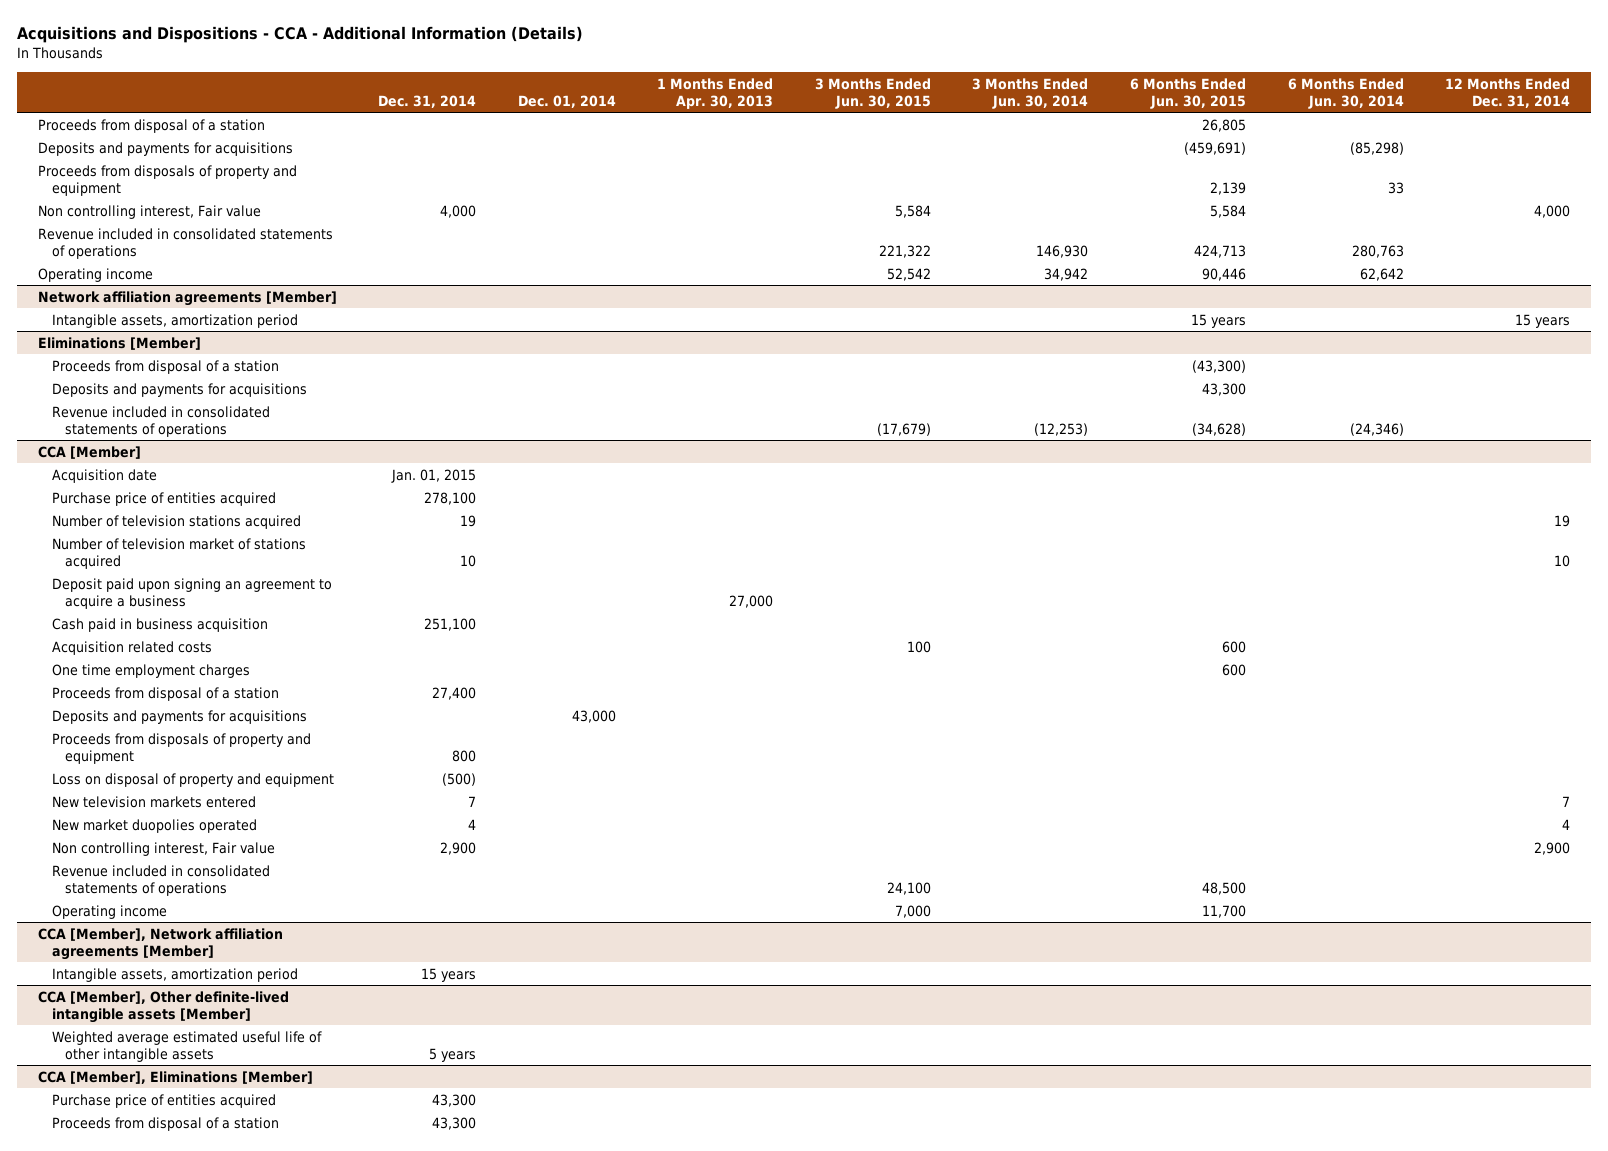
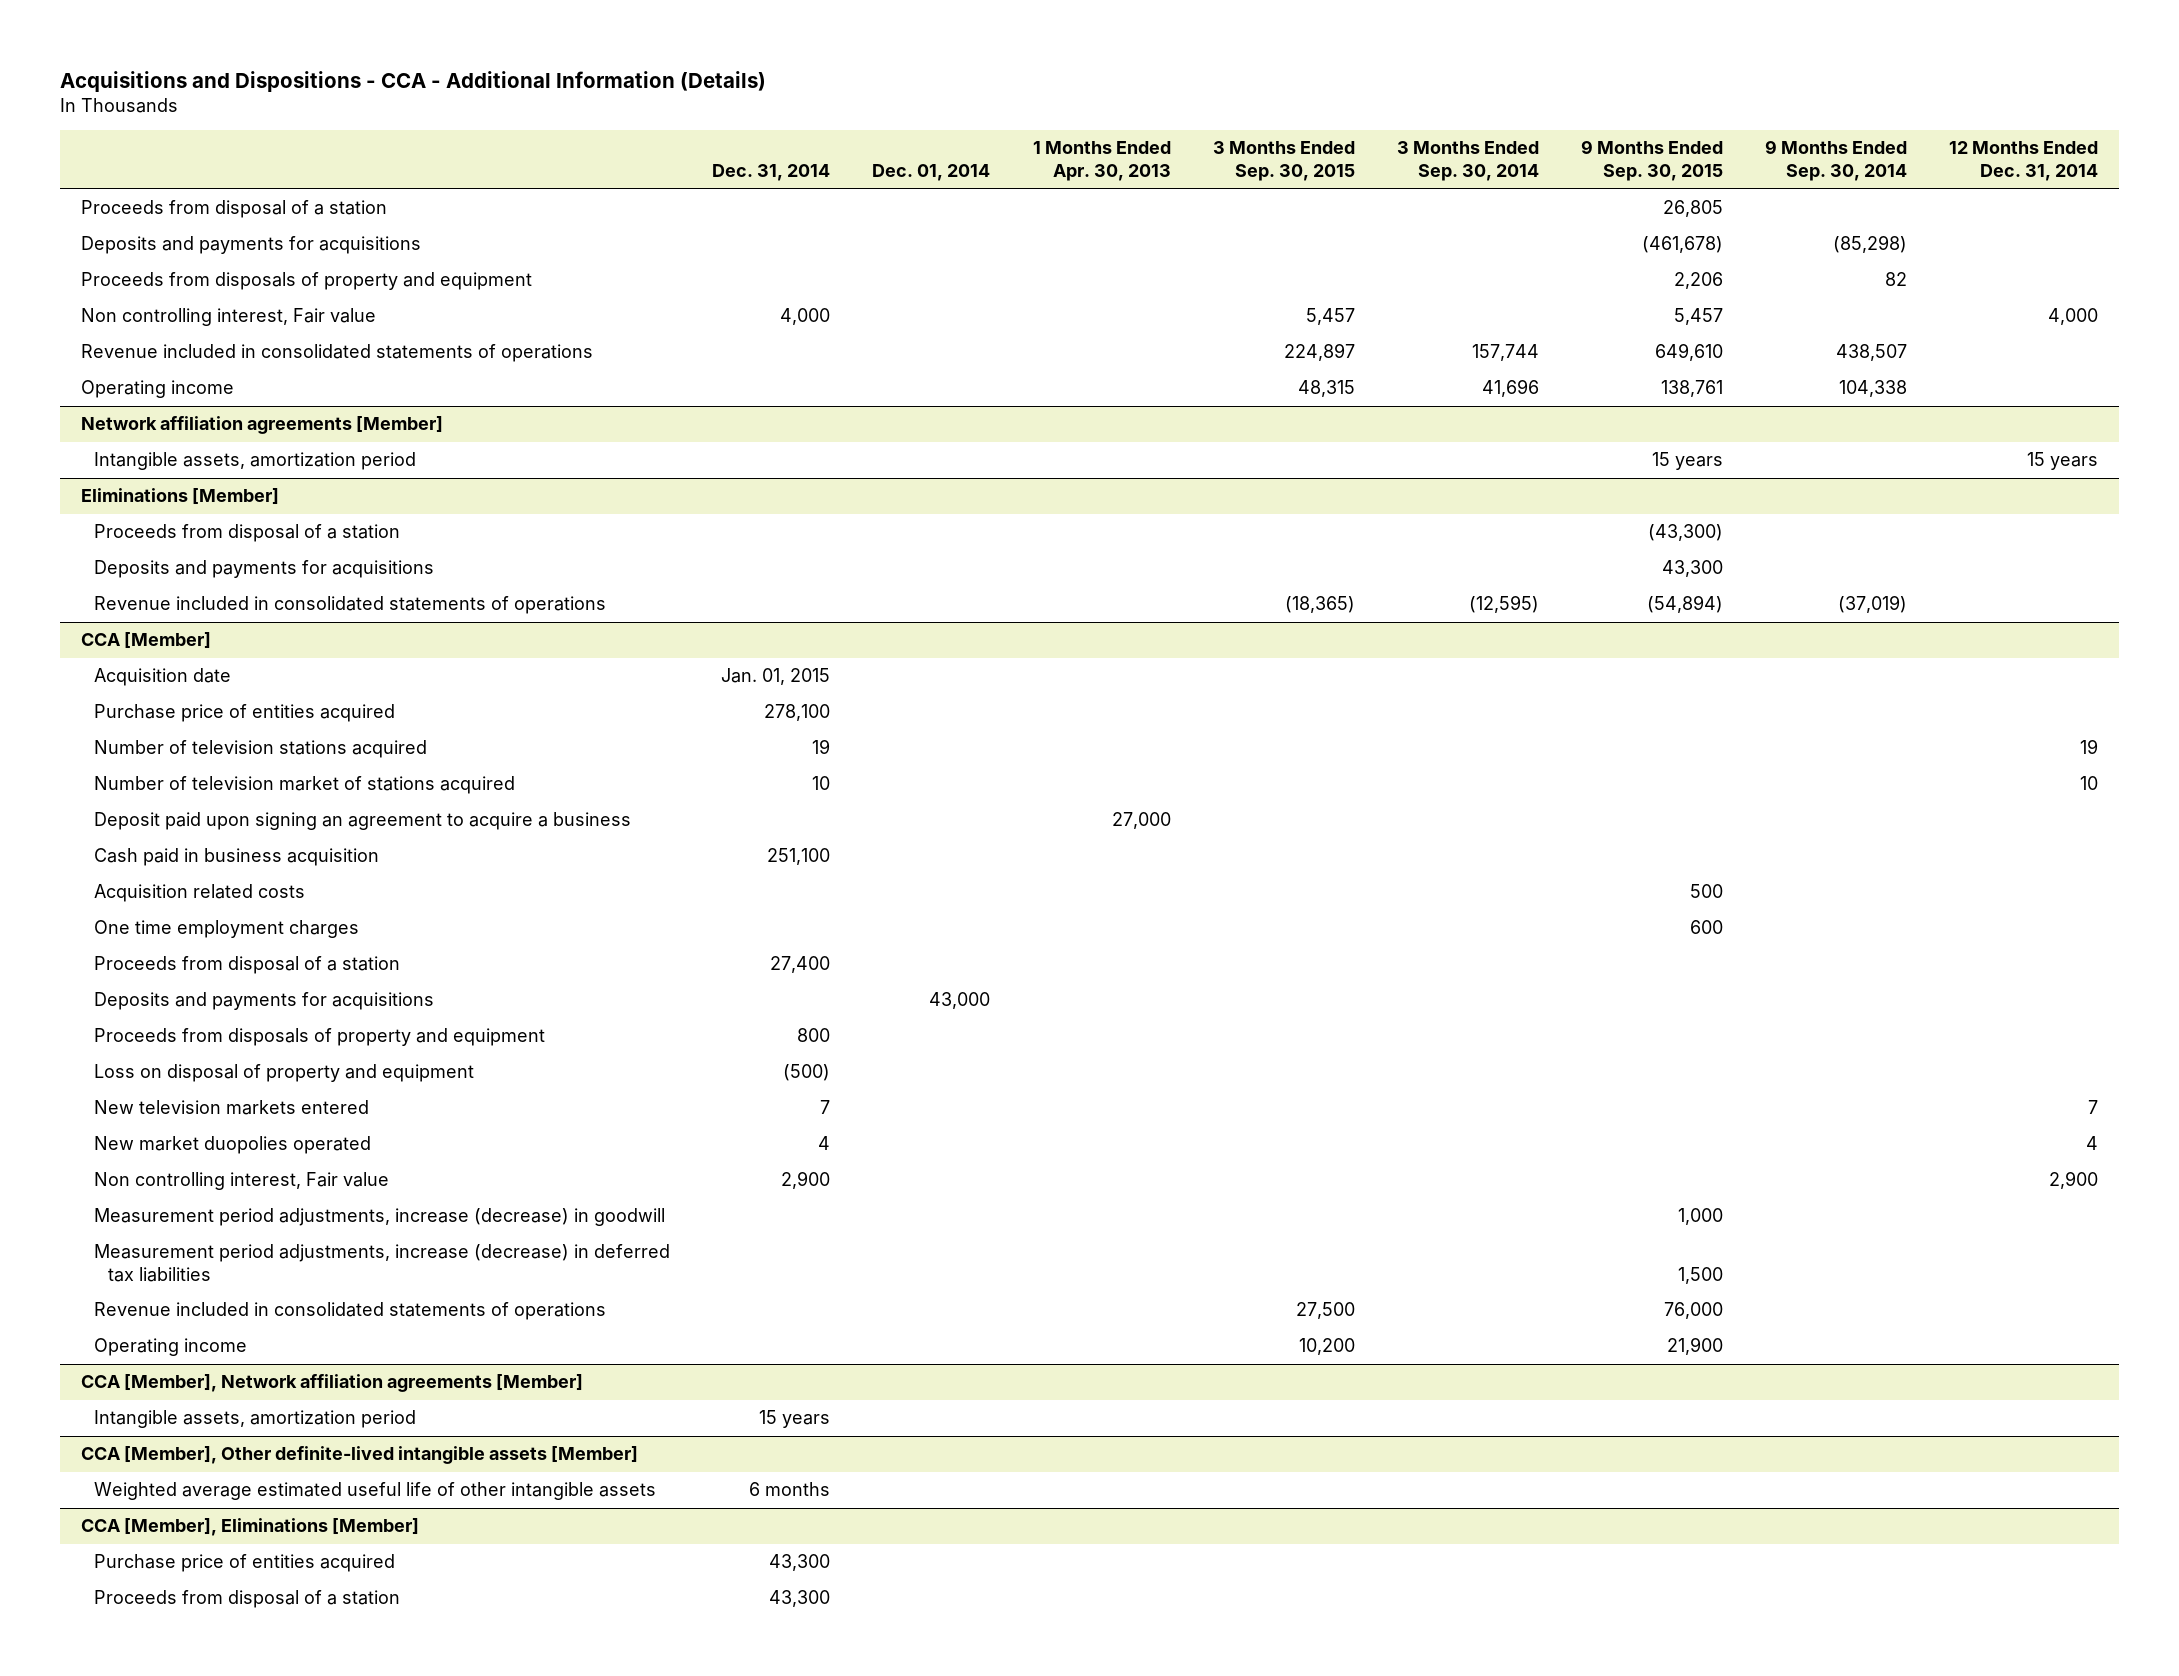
[814,77,931,109] 3 Months Ended Jun. 30, 2015 -> none
[972,77,1089,109] 3 Months Ended Jun. 30, 2014 -> none
[1129,77,1246,109] 6 Months Ended Jun. 30, 2015 -> none
[1287,77,1404,109] 6 Months Ended Jun. 30, 2014 -> none
none -> [1212,141,1355,182] 3 Months Ended Sep. 30, 2015
none -> [1396,141,1539,182] 3 Months Ended Sep. 30, 2014
none -> [1580,140,1723,182] 9 Months Ended Sep. 30, 2015
none -> [1764,140,1907,182] 9 Months Ended Sep. 30, 2014
none -> [94,1208,666,1227] Measurement period adjustments, increase (decrease) in goodwill
none -> [94,1244,671,1283] Measurement period adjustments, increase (decrease) in deferred tax liabilities
[429,1047,477,1062] 5 years -> [749,1482,831,1497] 6 months

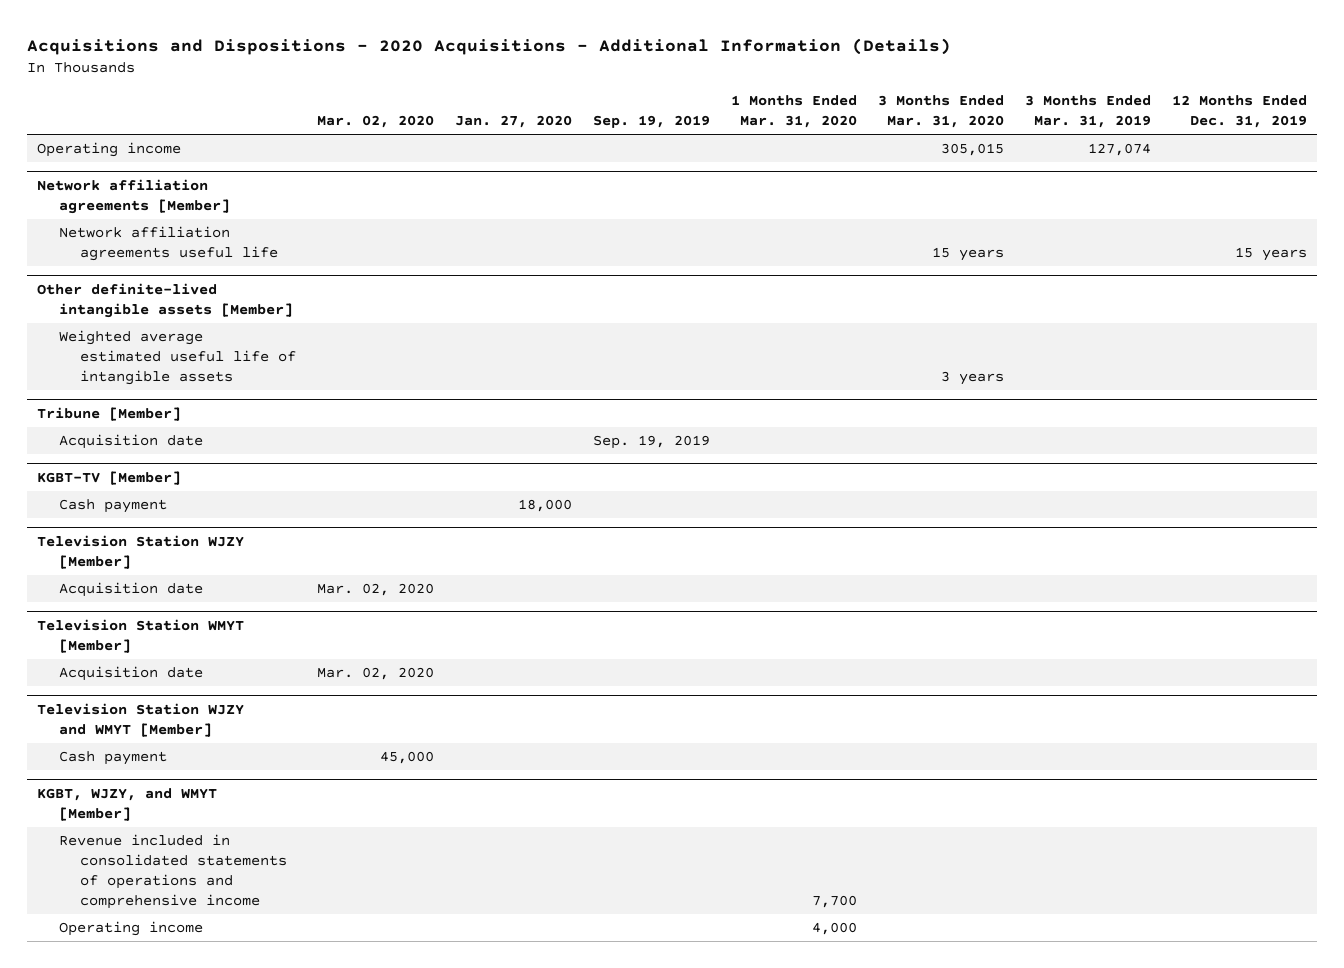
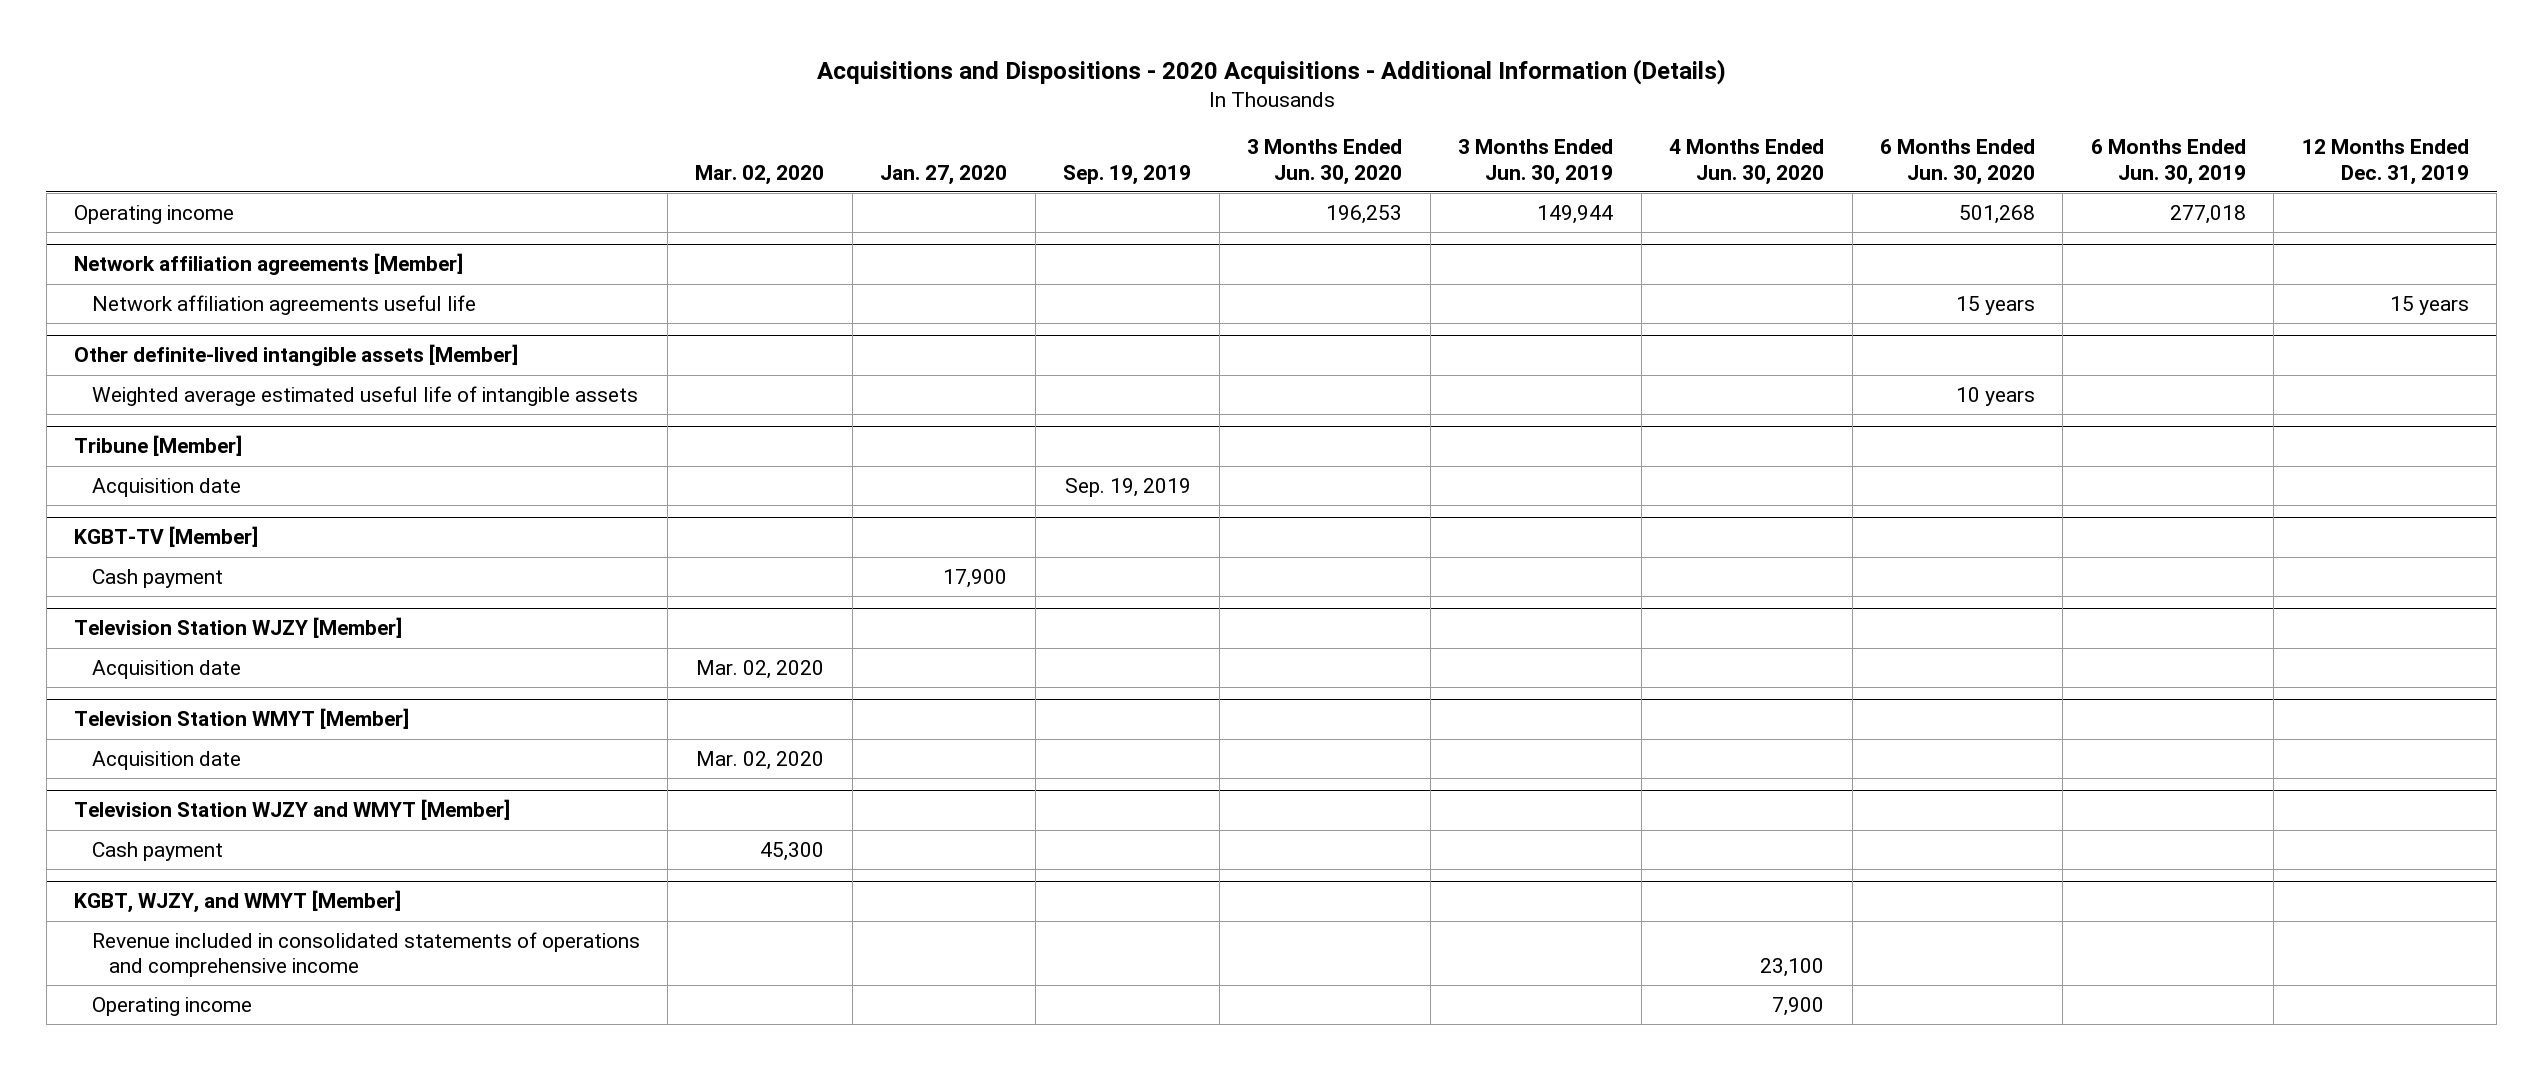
[730,95,857,129] 1 Months Ended Mar. 31, 2020 -> none
[877,95,1004,129] 3 Months Ended Mar. 31, 2020 -> none
[1024,95,1151,129] 3 Months Ended Mar. 31, 2019 -> none
none -> [1247,139,1403,185] 3 Months Ended Jun. 30, 2020
none -> [1458,139,1614,185] 3 Months Ended Jun. 30, 2019
none -> [1669,139,1825,185] 4 Months Ended Jun. 30, 2020
none -> [1879,139,2035,185] 6 Months Ended Jun. 30, 2020
none -> [2090,139,2246,185] 6 Months Ended Jun. 30, 2019
[518,499,573,513] 18,000 -> [943,568,1008,588] 17,900
[380,751,435,765] 45,000 -> [760,841,825,861] 45,300

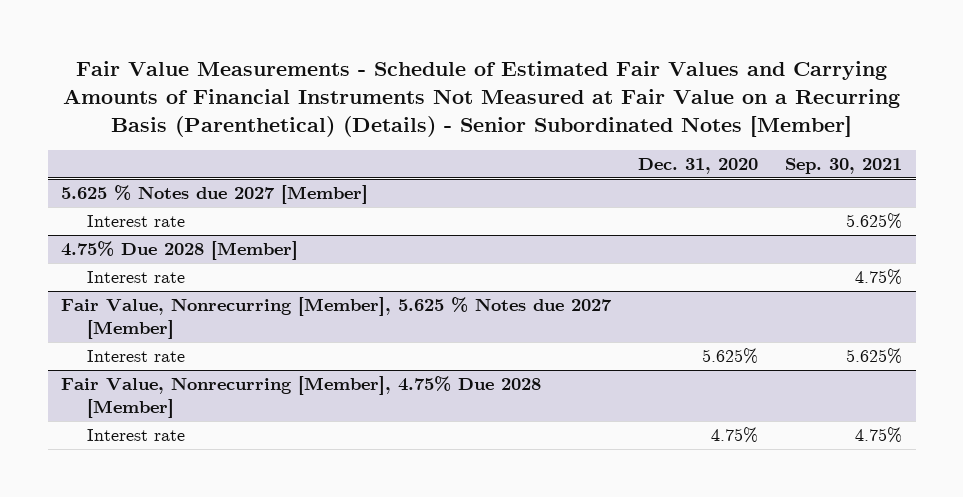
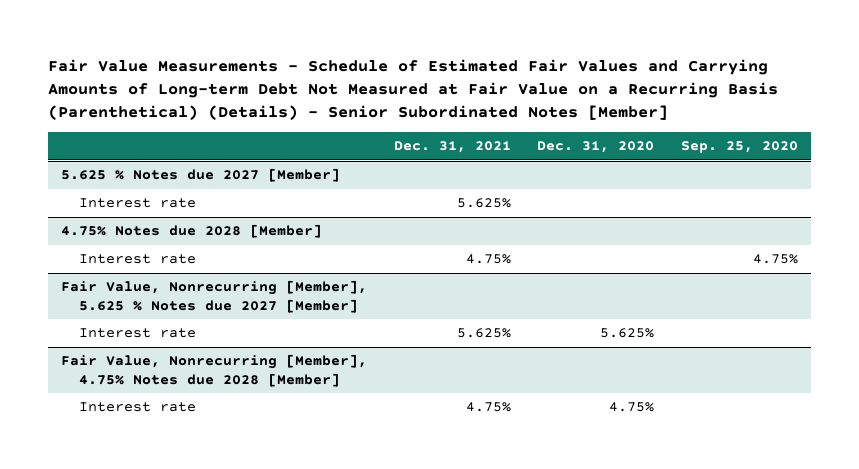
[62,60,900,137] Fair Value Measurements - Schedule of Estimated Fair Values and Carrying Amounts of Financial Instruments Not Measured at Fair Value on a Recurring Basis (Parenthetical) (Details) - Senior Subordinated Notes [Member] -> [47,58,778,120] Fair Value Measurements - Schedule of Estimated Fair Values and Carrying Amounts of Long-term Debt Not Measured at Fair Value on a Recurring Basis (Parenthetical) (Details) - Senior Subordinated Notes [Member]
[785,158,903,175] Sep. 30, 2021 -> none
none -> [393,141,511,154] Dec. 31, 2021
none -> [680,141,798,154] Sep. 25, 2020
[61,241,299,261] 4.75% Due 2028 [Member] -> [61,224,323,239] 4.75% Notes due 2028 [Member]
[61,376,542,418] Fair Value, Nonrecurring [Member], 4.75% Due 2028 [Member] -> [61,354,368,387] Fair Value, Nonrecurring [Member], 4.75% Notes due 2028 [Member]

